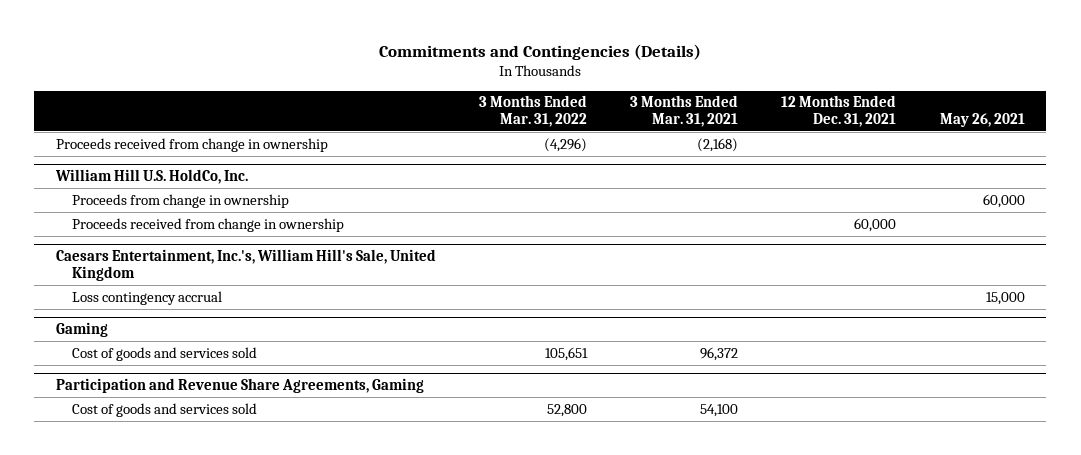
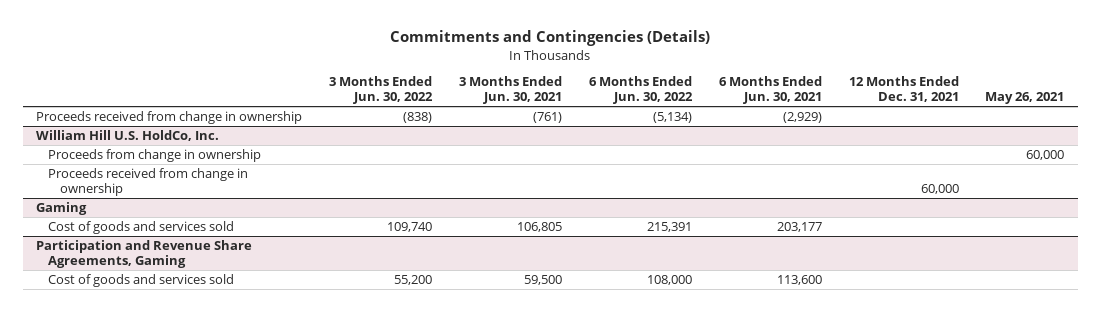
[479,95,588,128] 3 Months Ended Mar. 31, 2022 -> none
[630,95,739,128] 3 Months Ended Mar. 31, 2021 -> none
none -> [328,76,433,105] 3 Months Ended Jun. 30, 2022
none -> [458,76,562,105] 3 Months Ended Jun. 30, 2021
none -> [588,76,693,105] 6 Months Ended Jun. 30, 2022
none -> [718,76,822,105] 6 Months Ended Jun. 30, 2021
[55,249,436,281] Caesars Entertainment, Inc.'s, William Hill's Sale, United Kingdom -> none
[71,290,222,305] Loss contingency accrual -> none

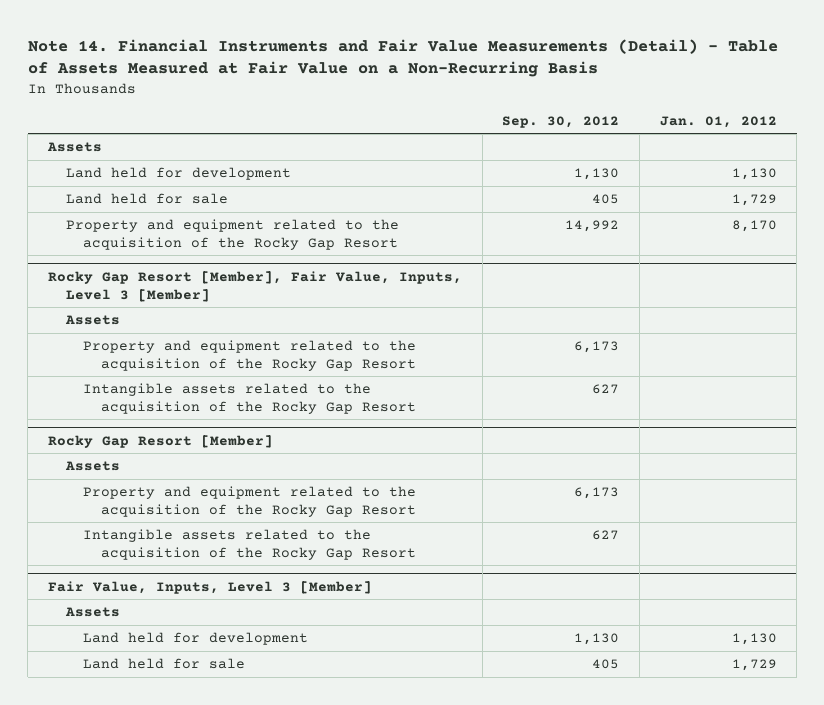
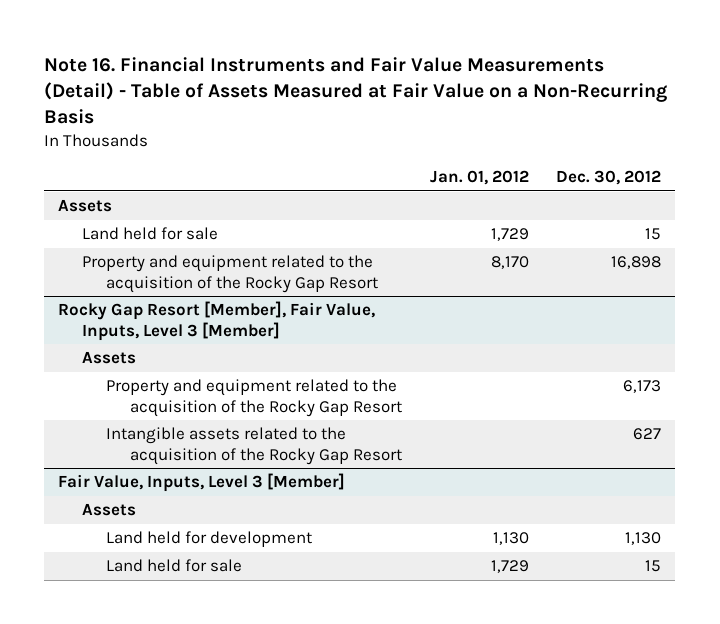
[27,38,778,78] Note 14. Financial Instruments and Fair Value Measurements (Detail) - Table of Assets Measured at Fair Value on a Non-Recurring Basis -> [44,56,668,124] Note 16. Financial Instruments and Fair Value Measurements (Detail) - Table of Assets Measured at Fair Value on a Non-Recurring Basis
[502,115,620,128] Sep. 30, 2012 -> none
none -> [556,170,662,186] Dec. 30, 2012
[65,167,291,181] Land held for development -> none
[47,434,273,448] Rocky Gap Resort [Member] -> none
[64,461,120,472] Assets -> none
[83,486,417,517] Property and equipment related to the acquisition of the Rocky Gap Resort -> none
[83,529,417,560] Intangible assets related to the acquisition of the Rocky Gap Resort -> none

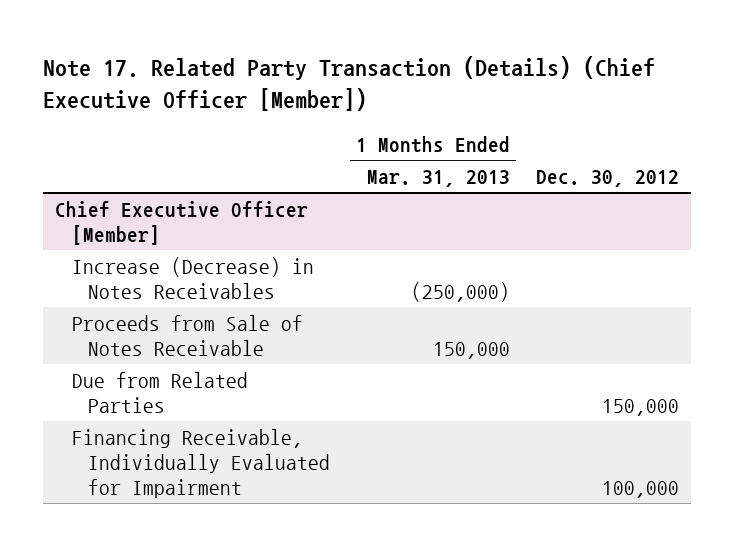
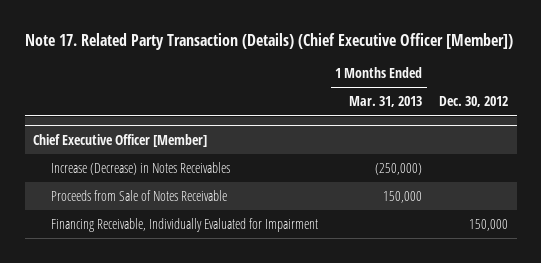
[71,371,248,413] Due from Related Parties -> none
[601,480,679,498] 100,000 -> [469,218,509,231] 150,000

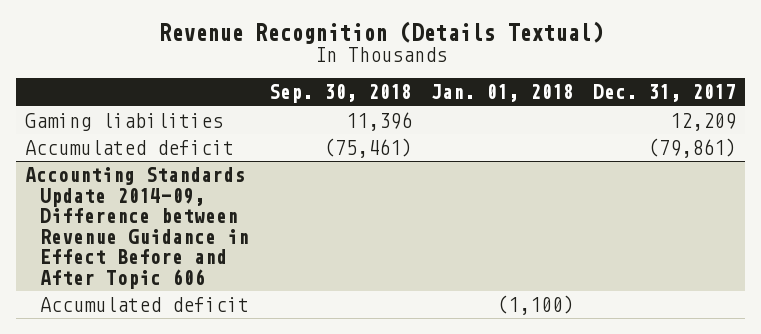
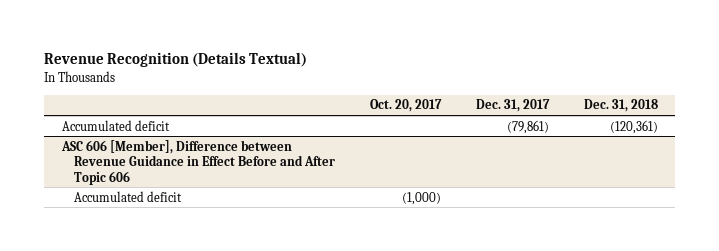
[268,84,412,104] Sep. 30, 2018 -> none
[430,84,574,103] Jan. 01, 2018 -> none
none -> [369,99,442,113] Oct. 20, 2017
none -> [583,99,658,113] Dec. 31, 2018
[25,112,224,131] Gaming liabilities -> none
[25,166,250,290] Accounting Standards Update 2014-09, Difference between Revenue Guidance in Effect Before and After Topic 606 -> [60,139,335,185] ASC 606 [Member], Difference between Revenue Guidance in Effect Before and After Topic 606

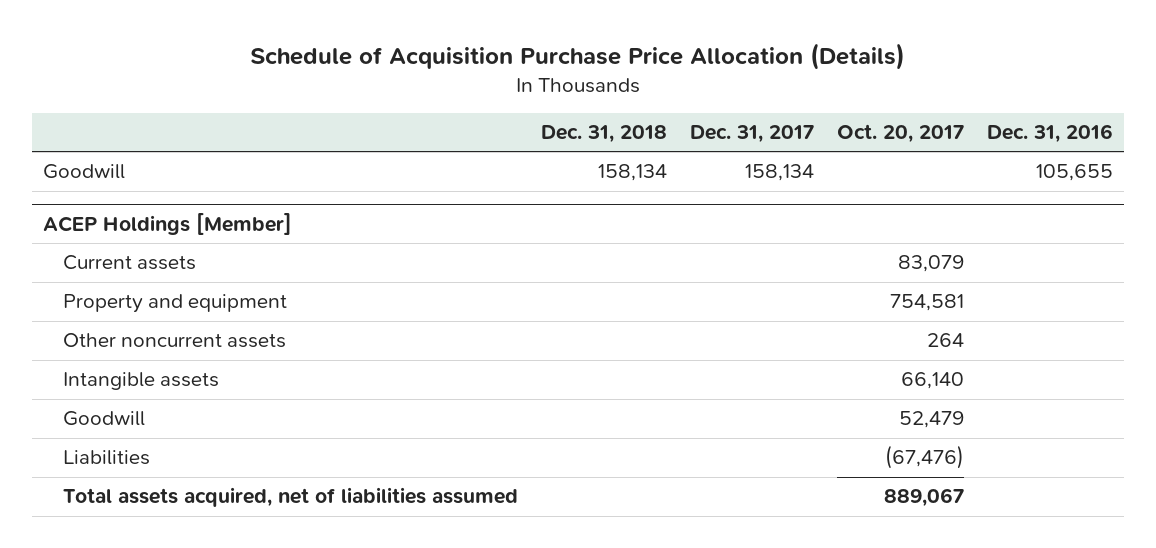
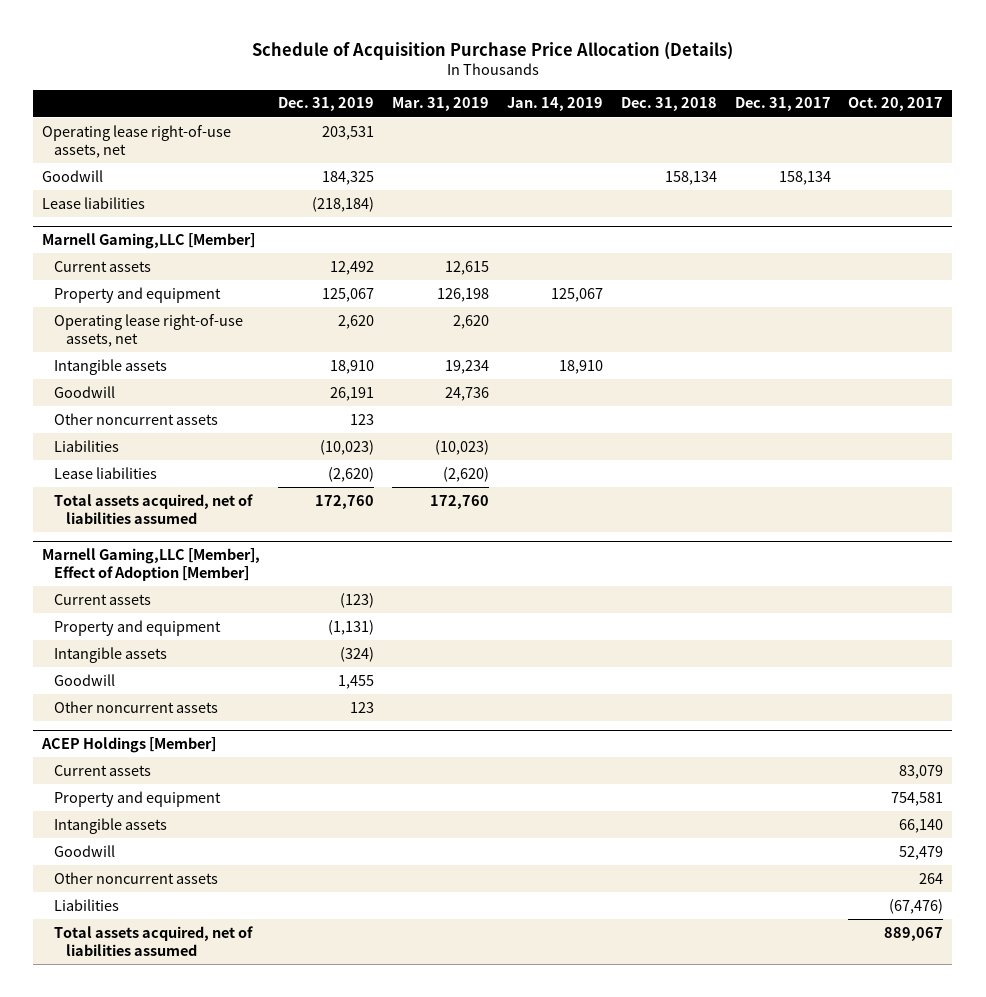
[986,124,1113,144] Dec. 31, 2016 -> none
none -> [278,97,375,112] Dec. 31, 2019
none -> [392,97,490,112] Mar. 31, 2019
none -> [506,97,603,112] Jan. 14, 2019
none -> [42,124,232,159] Operating lease right-of-use assets, net
none -> [42,196,146,209] Lease liabilities
none -> [42,232,256,249] Marnell Gaming,LLC [Member]
none -> [54,260,152,272] Current assets
none -> [54,286,222,303] Property and equipment
none -> [54,313,244,348] Operating lease right-of-use assets, net
none -> [54,358,168,375] Intangible assets
none -> [54,385,116,398] Goodwill
none -> [54,412,219,425] Other noncurrent assets
none -> [54,439,120,452] Liabilities
none -> [54,466,158,479] Lease liabilities
none -> [54,493,254,525] Total assets acquired, net of liabilities assumed
none -> [42,547,261,582] Marnell Gaming,LLC [Member], Effect of Adoption [Member]
none -> [54,593,152,605] Current assets
none -> [54,619,222,636] Property and equipment
none -> [54,646,168,663] Intangible assets
none -> [54,673,116,686] Goodwill
none -> [54,700,219,713] Other noncurrent assets
[63,333,287,349] Other noncurrent assets -> [54,871,219,884] Other noncurrent assets

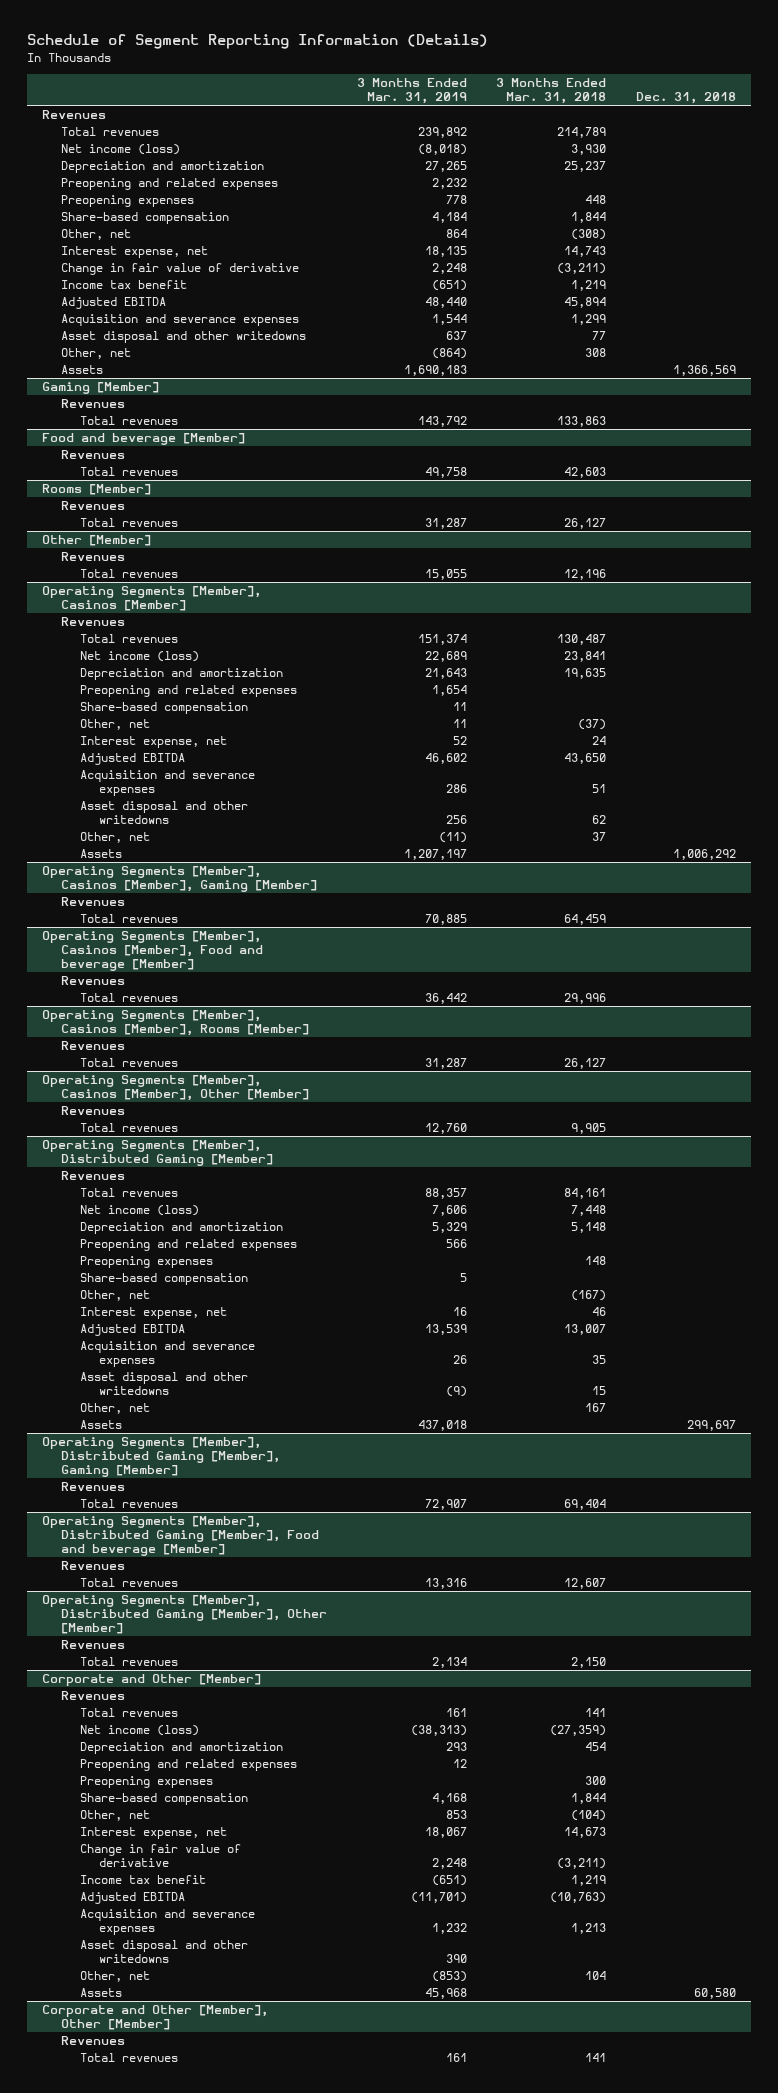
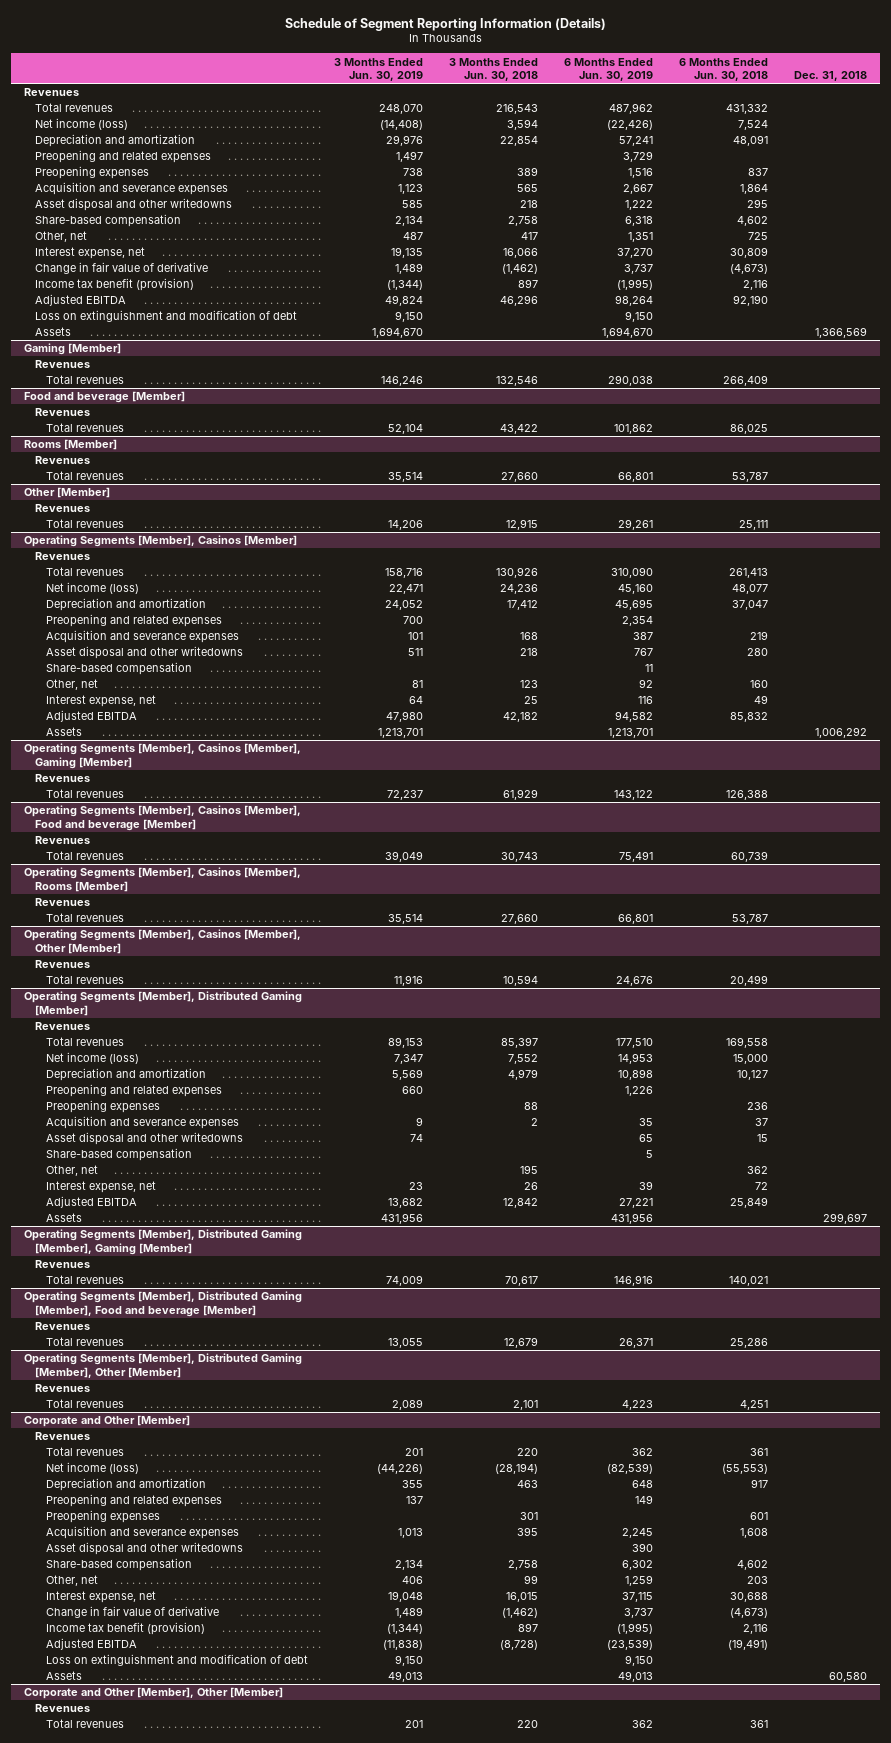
[356,78,467,105] 3 Months Ended Mar. 31, 2019 -> none
[496,78,607,105] 3 Months Ended Mar. 31, 2018 -> none
none -> [334,57,424,81] 3 Months Ended Jun. 30, 2019
none -> [449,57,539,81] 3 Months Ended Jun. 30, 2018
none -> [564,57,654,81] 6 Months Ended Jun. 30, 2019
none -> [679,57,769,81] 6 Months Ended Jun. 30, 2018
[60,314,299,327] Acquisition and severance expenses -> [34,182,228,196] Acquisition and severance expenses
[60,331,306,344] Asset disposal and other writedowns -> [34,198,232,212] Asset disposal and other writedowns
[60,280,187,290] Income tax benefit -> [34,278,194,292] Income tax benefit (provision)
[60,348,131,360] Other, net -> none
none -> [34,310,297,323] Loss on extinguishment and modification of debt
[79,770,255,797] Acquisition and severance expenses -> [46,630,240,644] Acquisition and severance expenses
[79,801,248,825] Asset disposal and other writedowns -> [46,646,244,660] Asset disposal and other writedowns
[79,832,150,844] Other, net -> none
[79,1341,255,1368] Acquisition and severance expenses -> [46,1116,240,1130] Acquisition and severance expenses
[79,1372,248,1396] Asset disposal and other writedowns -> [46,1132,244,1146] Asset disposal and other writedowns
[79,1403,150,1415] Other, net -> none
[79,1909,255,1936] Acquisition and severance expenses -> [46,1526,240,1540] Acquisition and severance expenses
[79,1940,248,1964] Asset disposal and other writedowns -> [46,1542,244,1556] Asset disposal and other writedowns
[79,1875,206,1885] Income tax benefit -> [46,1622,206,1636] Income tax benefit (provision)
[79,1971,150,1983] Other, net -> none
none -> [46,1654,309,1667] Loss on extinguishment and modification of debt

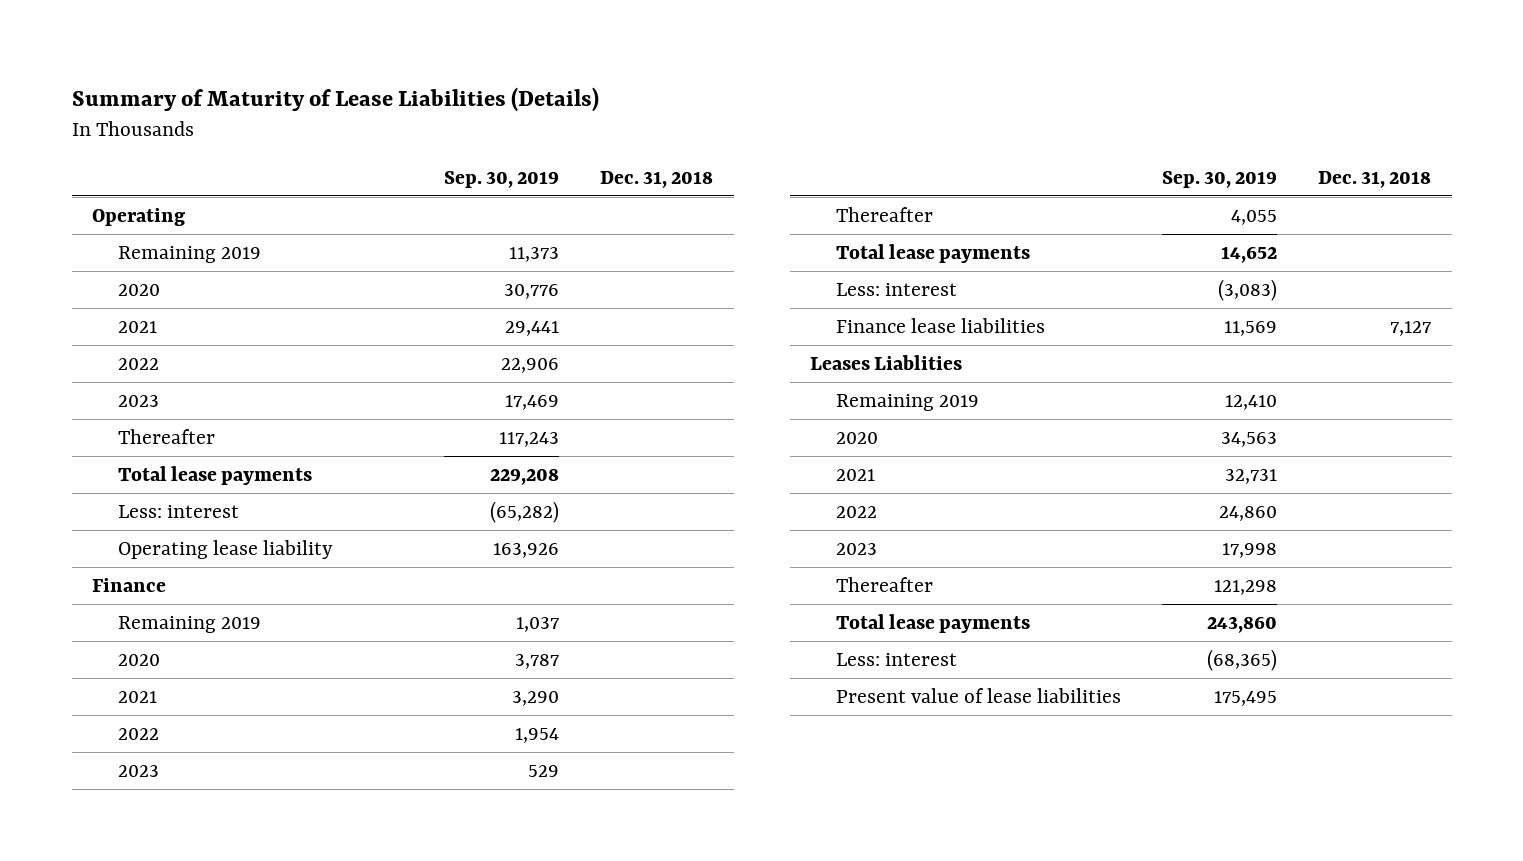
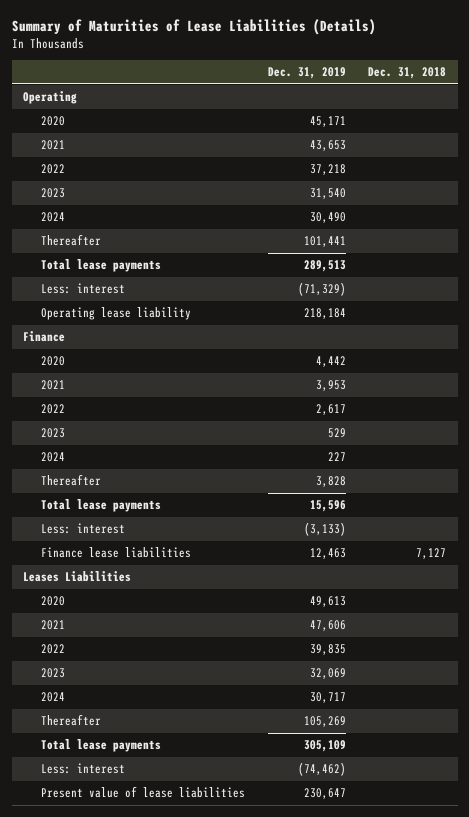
[71,87,599,113] Summary of Maturity of Lease Liabilities (Details) -> [11,19,376,36] Summary of Maturities of Lease Liabilities (Details)
[444,170,560,188] Sep. 30, 2019 -> none
none -> [267,67,346,80] Dec. 31, 2019
[118,245,262,263] Remaining 2019 -> none
none -> [40,212,65,223] 2024
[118,615,262,633] Remaining 2019 -> none
none -> [40,452,65,463] 2024
[835,393,979,411] Remaining 2019 -> none
[810,354,963,370] Leases Liablities -> [23,571,132,583] Leases Liabilities
none -> [40,692,65,703] 2024

